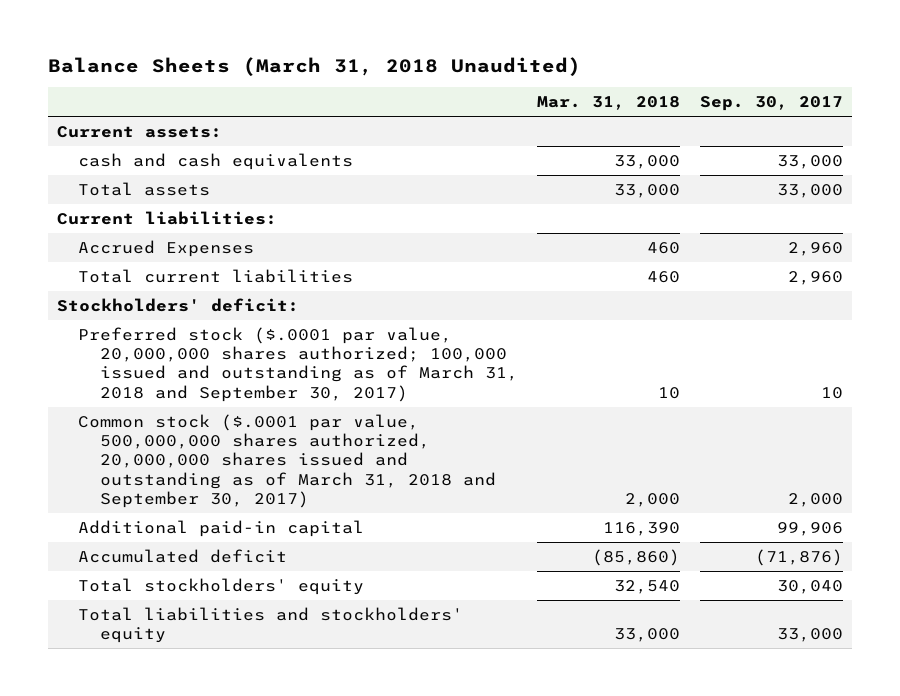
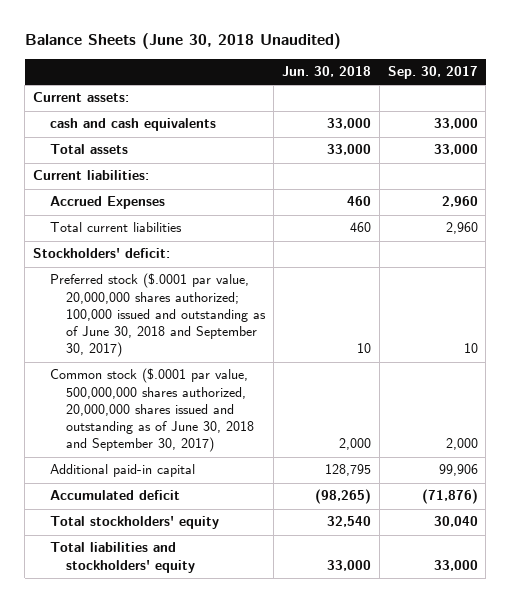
[47,56,581,76] Balance Sheets (March 31, 2018 Unaudited) -> [24,33,341,50] Balance Sheets (June 30, 2018 Unaudited)
[537,96,681,111] Mar. 31, 2018 -> none
none -> [281,66,371,78] Jun. 30, 2018
[78,326,518,402] Preferred stock ($.0001 par value, 20,000,000 shares authorized; 100,000 issued and outstanding as of March 31, 2018 and September 30, 2017) -> [49,273,267,358] Preferred stock ($.0001 par value, 20,000,000 shares authorized; 100,000 issued and outstanding as of June 30, 2018 and September 30, 2017)
[78,413,496,509] Common stock ($.0001 par value, 500,000,000 shares authorized, 20,000,000 shares issued and outstanding as of March 31, 2018 and September 30, 2017) -> [49,368,255,453] Common stock ($.0001 par value, 500,000,000 shares authorized, 20,000,000 shares issued and outstanding as of June 30, 2018 and September 30, 2017)

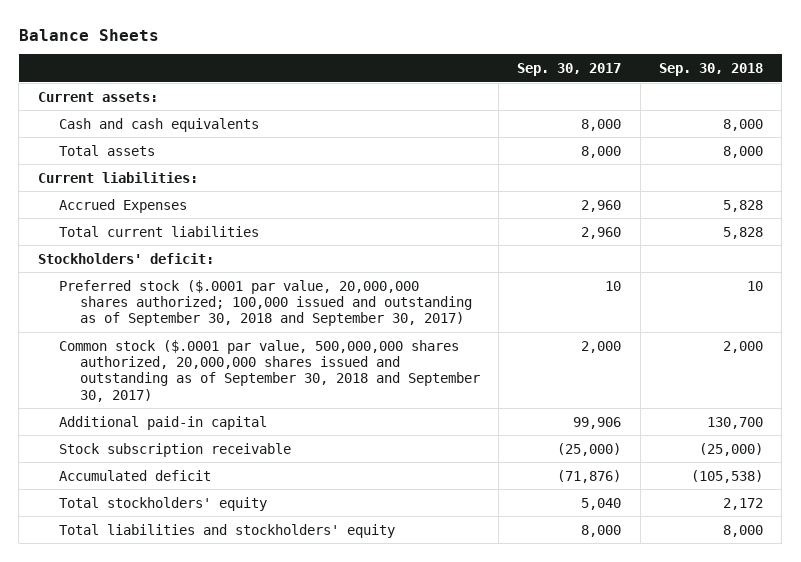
[24,33,341,50] Balance Sheets (June 30, 2018 Unaudited) -> [18,28,159,41] Balance Sheets
[281,66,371,78] Jun. 30, 2018 -> none
none -> [658,63,763,77] Sep. 30, 2018
[49,118,216,132] cash and cash equivalents -> [58,117,259,132] Cash and cash equivalents
[433,118,478,130] 33,000 -> [581,118,622,131] 8,000
[433,144,478,156] 33,000 -> [581,145,622,158] 8,000
[49,273,267,358] Preferred stock ($.0001 par value, 20,000,000 shares authorized; 100,000 issued and outstanding as of June 30, 2018 and September 30, 2017) -> [58,279,473,327] Preferred stock ($.0001 par value, 20,000,000 shares authorized; 100,000 issued and outstanding as of September 30, 2018 and September 30, 2017)
[49,368,255,453] Common stock ($.0001 par value, 500,000,000 shares authorized, 20,000,000 shares issued and outstanding as of June 30, 2018 and September 30, 2017) -> [58,339,481,402] Common stock ($.0001 par value, 500,000,000 shares authorized, 20,000,000 shares issued and outstanding as of September 30, 2018 and September 30, 2017)
none -> [58,442,291,457] Stock subscription receivable
[433,516,478,528] 30,040 -> [581,497,622,510] 5,040
[433,559,478,571] 33,000 -> [581,524,622,537] 8,000

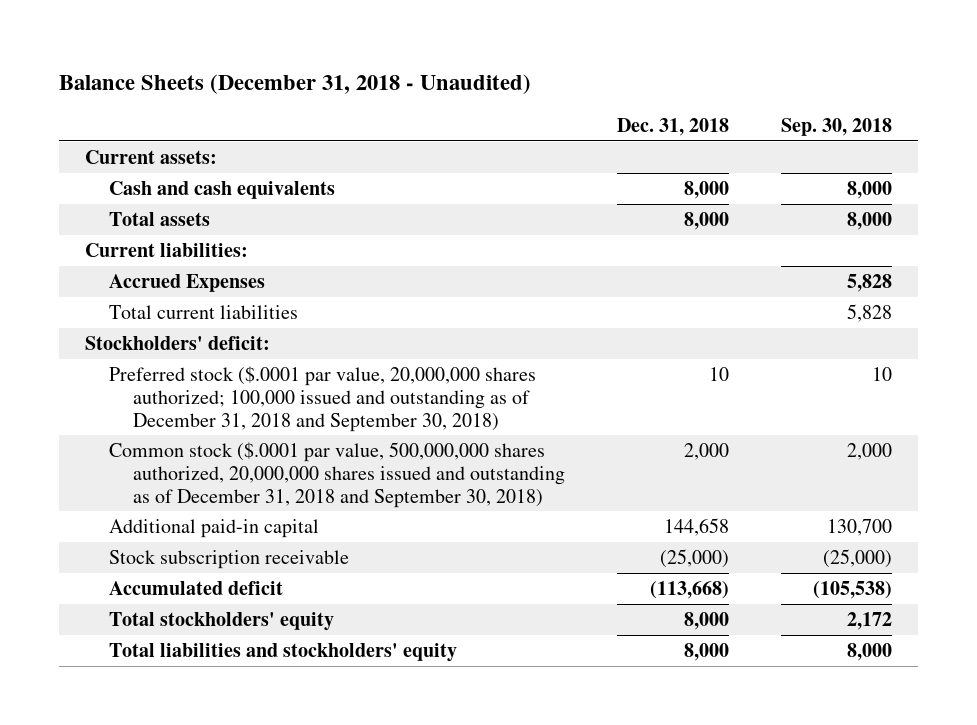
[18,28,159,41] Balance Sheets -> [59,73,532,94] Balance Sheets (December 31, 2018 - Unaudited)
[517,63,622,77] Sep. 30, 2017 -> none
none -> [616,117,729,136] Dec. 31, 2018
[58,279,473,327] Preferred stock ($.0001 par value, 20,000,000 shares authorized; 100,000 issued and outstanding as of September 30, 2018 and September 30, 2017) -> [109,365,537,432] Preferred stock ($.0001 par value, 20,000,000 shares authorized; 100,000 issued and outstanding as of December 31, 2018 and September 30, 2018)
[58,339,481,402] Common stock ($.0001 par value, 500,000,000 shares authorized, 20,000,000 shares issued and outstanding as of September 30, 2018 and September 30, 2017) -> [109,441,565,508] Common stock ($.0001 par value, 500,000,000 shares authorized, 20,000,000 shares issued and outstanding as of December 31, 2018 and September 30, 2018)

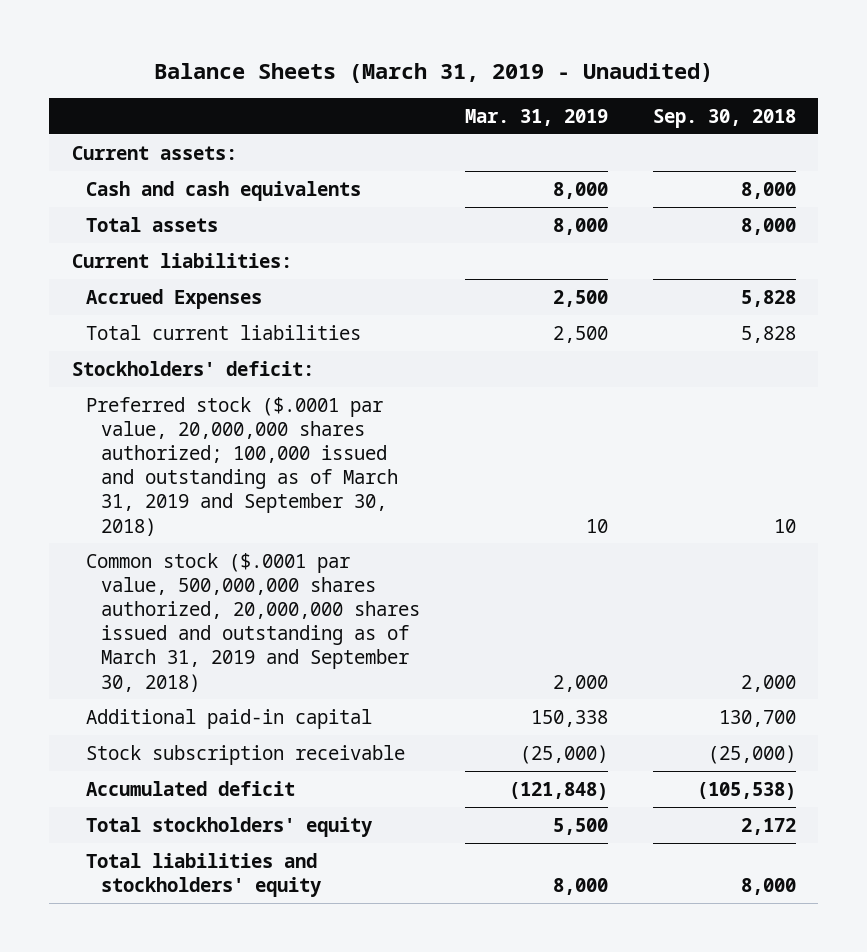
[59,73,532,94] Balance Sheets (December 31, 2018 - Unaudited) -> [153,62,713,83] Balance Sheets (March 31, 2019 - Unaudited)
[616,117,729,136] Dec. 31, 2018 -> none
none -> [464,108,608,126] Mar. 31, 2019
[109,365,537,432] Preferred stock ($.0001 par value, 20,000,000 shares authorized; 100,000 issued and outstanding as of December 31, 2018 and September 30, 2018) -> [86,396,398,536] Preferred stock ($.0001 par value, 20,000,000 shares authorized; 100,000 issued and outstanding as of March 31, 2019 and September 30, 2018)
[109,441,565,508] Common stock ($.0001 par value, 500,000,000 shares authorized, 20,000,000 shares issued and outstanding as of December 31, 2018 and September 30, 2018) -> [86,552,420,692] Common stock ($.0001 par value, 500,000,000 shares authorized, 20,000,000 shares issued and outstanding as of March 31, 2019 and September 30, 2018)

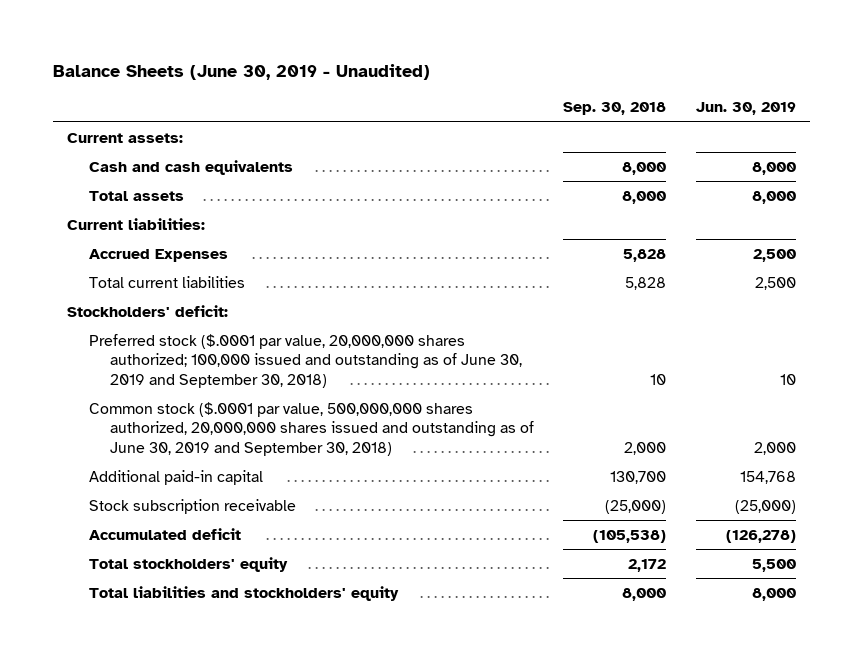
[153,62,713,83] Balance Sheets (March 31, 2019 - Unaudited) -> [52,63,430,80] Balance Sheets (June 30, 2019 - Unaudited)
[464,108,608,126] Mar. 31, 2019 -> none
none -> [695,102,796,116] Jun. 30, 2019
[86,396,398,536] Preferred stock ($.0001 par value, 20,000,000 shares authorized; 100,000 issued and outstanding as of March 31, 2019 and September 30, 2018) -> [88,333,523,389] Preferred stock ($.0001 par value, 20,000,000 shares authorized; 100,000 issued and outstanding as of June 30, 2019 and September 30, 2018)
[86,552,420,692] Common stock ($.0001 par value, 500,000,000 shares authorized, 20,000,000 shares issued and outstanding as of March 31, 2019 and September 30, 2018) -> [88,401,535,457] Common stock ($.0001 par value, 500,000,000 shares authorized, 20,000,000 shares issued and outstanding as of June 30, 2019 and September 30, 2018)

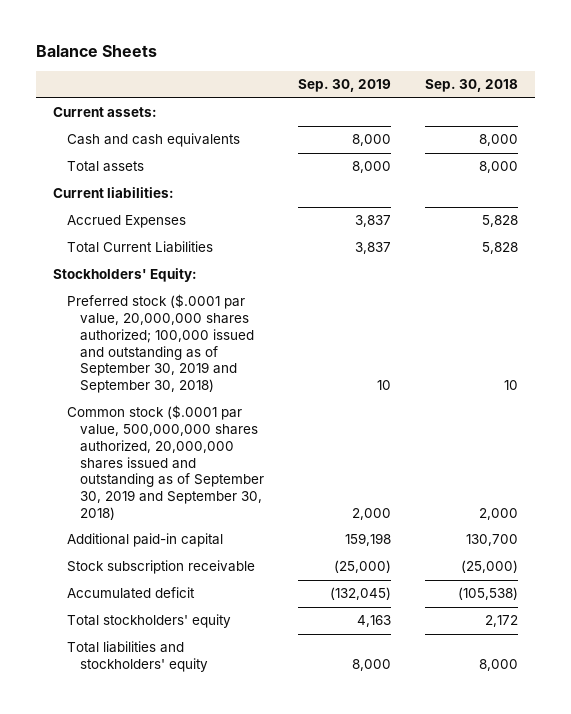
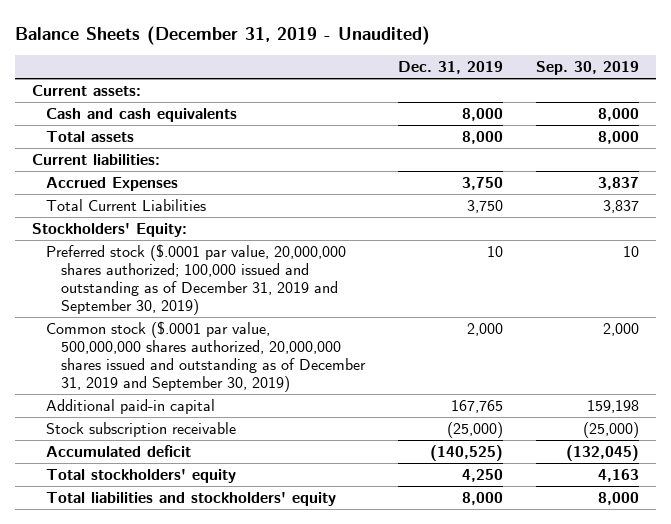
[35,45,157,58] Balance Sheets -> [15,25,431,45] Balance Sheets (December 31, 2019 - Unaudited)
[425,79,519,93] Sep. 30, 2018 -> none
none -> [398,61,504,75] Dec. 31, 2019
[66,294,255,394] Preferred stock ($.0001 par value, 20,000,000 shares authorized; 100,000 issued and outstanding as of September 30, 2019 and September 30, 2018) -> [46,244,347,316] Preferred stock ($.0001 par value, 20,000,000 shares authorized; 100,000 issued and outstanding as of December 31, 2019 and September 30, 2019)
[66,405,265,520] Common stock ($.0001 par value, 500,000,000 shares authorized, 20,000,000 shares issued and outstanding as of September 30, 2019 and September 30, 2018) -> [46,321,367,393] Common stock ($.0001 par value, 500,000,000 shares authorized, 20,000,000 shares issued and outstanding as of December 31, 2019 and September 30, 2019)

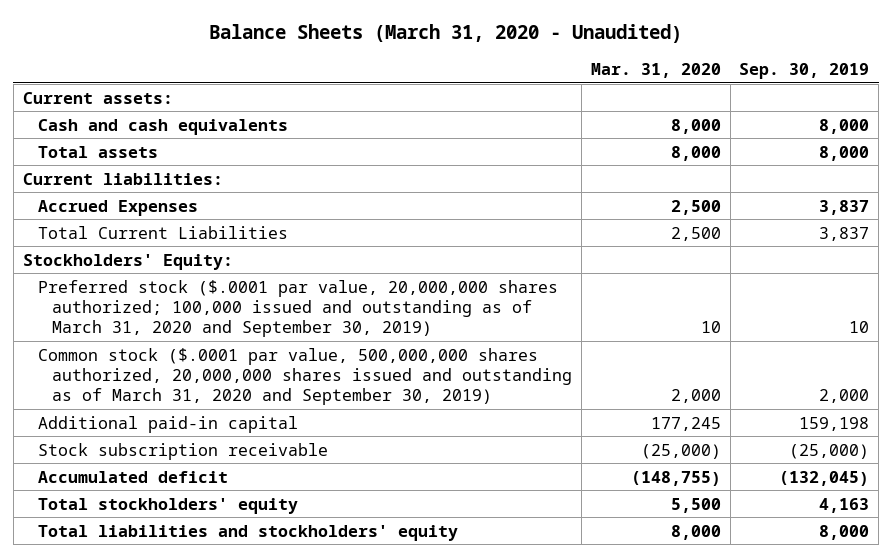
[15,25,431,45] Balance Sheets (December 31, 2019 - Unaudited) -> [209,23,683,43] Balance Sheets (March 31, 2020 - Unaudited)
[398,61,504,75] Dec. 31, 2019 -> none
none -> [590,62,721,78] Mar. 31, 2020
[46,244,347,316] Preferred stock ($.0001 par value, 20,000,000 shares authorized; 100,000 issued and outstanding as of December 31, 2019 and September 30, 2019) -> [37,279,558,337] Preferred stock ($.0001 par value, 20,000,000 shares authorized; 100,000 issued and outstanding as of March 31, 2020 and September 30, 2019)
[46,321,367,393] Common stock ($.0001 par value, 500,000,000 shares authorized, 20,000,000 shares issued and outstanding as of December 31, 2019 and September 30, 2019) -> [37,347,573,405] Common stock ($.0001 par value, 500,000,000 shares authorized, 20,000,000 shares issued and outstanding as of March 31, 2020 and September 30, 2019)

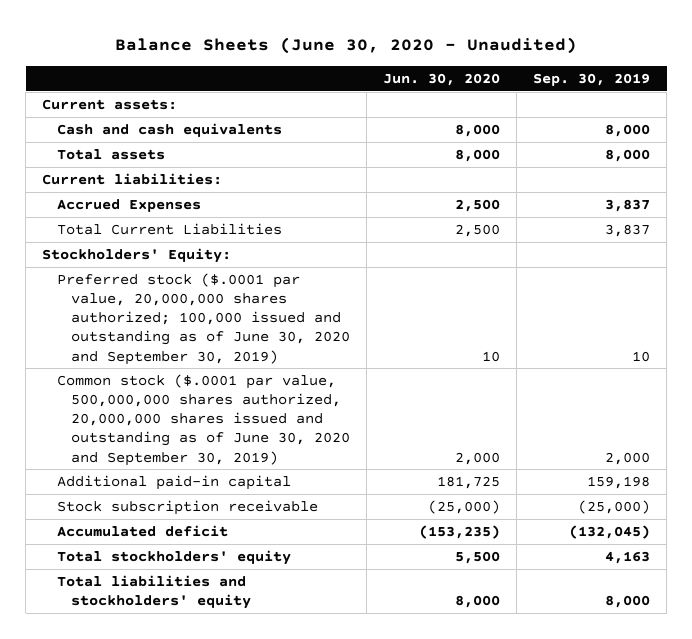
[209,23,683,43] Balance Sheets (March 31, 2020 - Unaudited) -> [115,37,578,55] Balance Sheets (June 30, 2020 - Unaudited)
[590,62,721,78] Mar. 31, 2020 -> none
none -> [383,72,501,86] Jun. 30, 2020
[37,279,558,337] Preferred stock ($.0001 par value, 20,000,000 shares authorized; 100,000 issued and outstanding as of March 31, 2020 and September 30, 2019) -> [56,272,351,365] Preferred stock ($.0001 par value, 20,000,000 shares authorized; 100,000 issued and outstanding as of June 30, 2020 and September 30, 2019)
[37,347,573,405] Common stock ($.0001 par value, 500,000,000 shares authorized, 20,000,000 shares issued and outstanding as of March 31, 2020 and September 30, 2019) -> [56,373,351,466] Common stock ($.0001 par value, 500,000,000 shares authorized, 20,000,000 shares issued and outstanding as of June 30, 2020 and September 30, 2019)

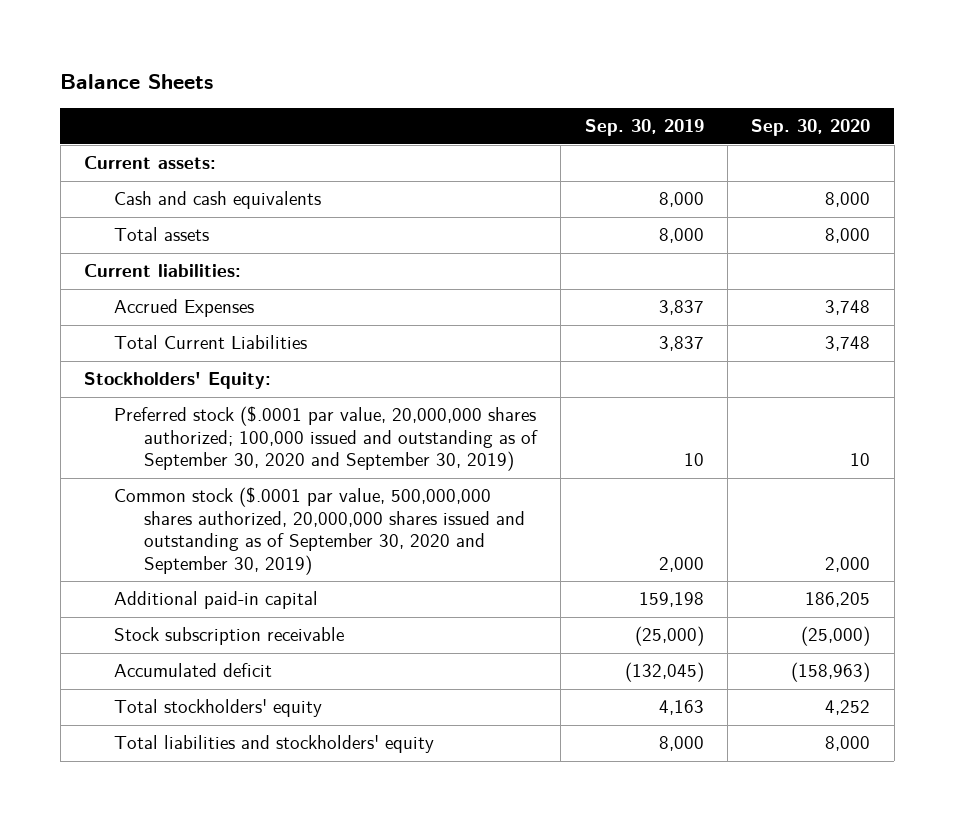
[115,37,578,55] Balance Sheets (June 30, 2020 - Unaudited) -> [60,74,214,90] Balance Sheets
[383,72,501,86] Jun. 30, 2020 -> none
none -> [751,119,871,137] Sep. 30, 2020
[56,272,351,365] Preferred stock ($.0001 par value, 20,000,000 shares authorized; 100,000 issued and outstanding as of June 30, 2020 and September 30, 2019) -> [114,406,538,472] Preferred stock ($.0001 par value, 20,000,000 shares authorized; 100,000 issued and outstanding as of September 30, 2020 and September 30, 2019)
[56,373,351,466] Common stock ($.0001 par value, 500,000,000 shares authorized, 20,000,000 shares issued and outstanding as of June 30, 2020 and September 30, 2019) -> [114,487,525,575] Common stock ($.0001 par value, 500,000,000 shares authorized, 20,000,000 shares issued and outstanding as of September 30, 2020 and September 30, 2019)

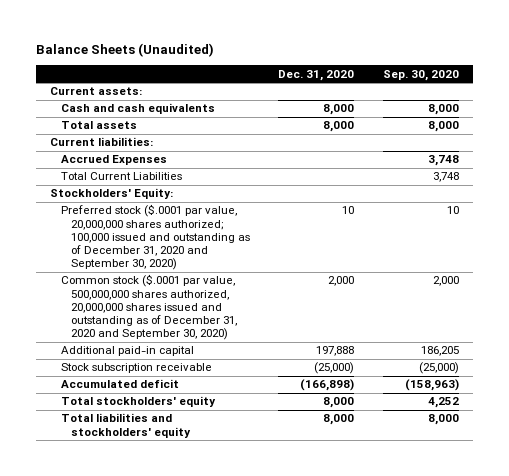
[60,74,214,90] Balance Sheets -> [36,42,215,57] Balance Sheets (Unaudited)
[584,119,704,137] Sep. 30, 2019 -> none
none -> [278,69,355,81] Dec. 31, 2020
[114,406,538,472] Preferred stock ($.0001 par value, 20,000,000 shares authorized; 100,000 issued and outstanding as of September 30, 2020 and September 30, 2019) -> [60,204,250,271] Preferred stock ($.0001 par value, 20,000,000 shares authorized; 100,000 issued and outstanding as of December 31, 2020 and September 30, 2020)
[114,487,525,575] Common stock ($.0001 par value, 500,000,000 shares authorized, 20,000,000 shares issued and outstanding as of September 30, 2020 and September 30, 2019) -> [60,274,237,341] Common stock ($.0001 par value, 500,000,000 shares authorized, 20,000,000 shares issued and outstanding as of December 31, 2020 and September 30, 2020)

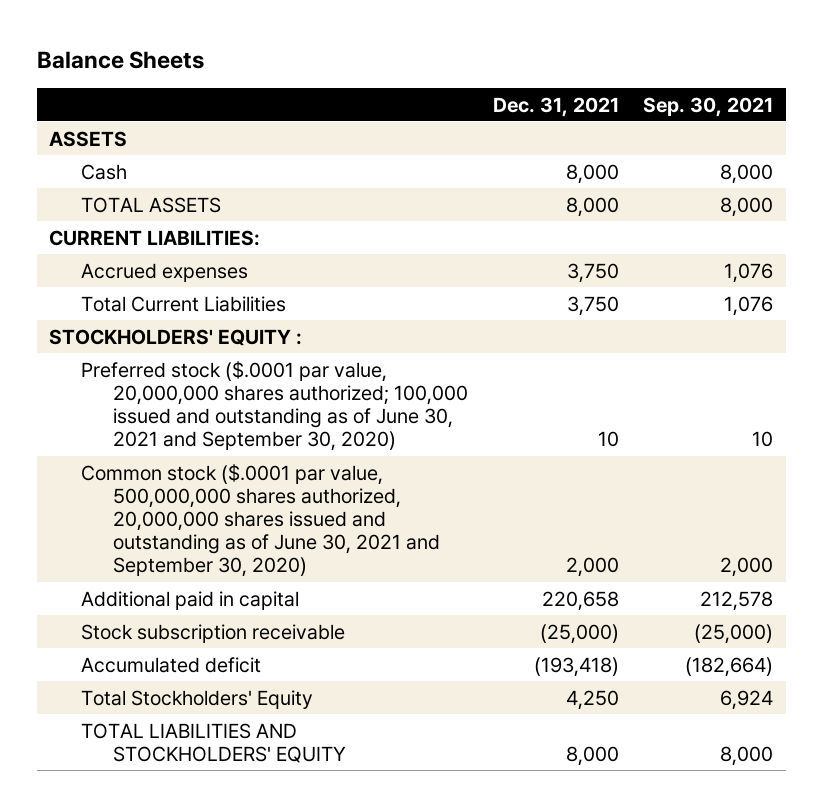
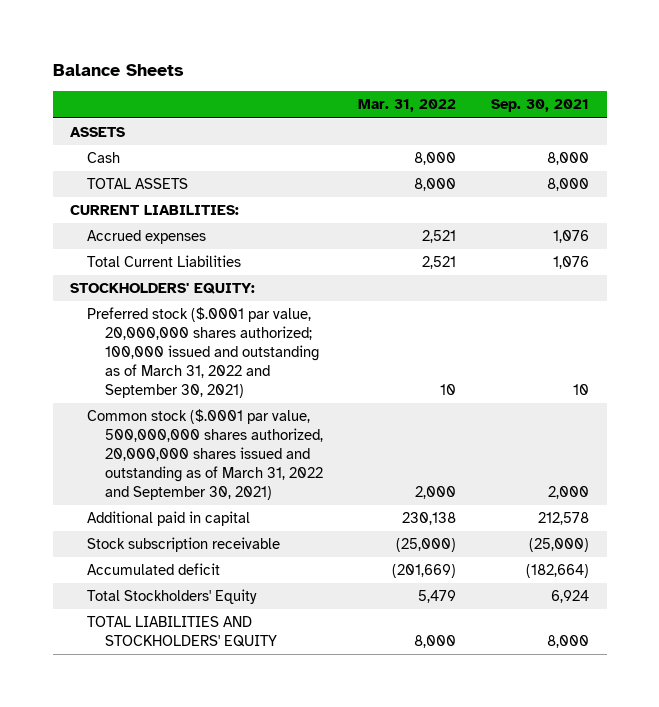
[492,96,619,117] Dec. 31, 2021 -> none
none -> [357,99,456,113] Mar. 31, 2022
[48,328,302,346] STOCKHOLDERS' EQUITY : -> [70,283,256,295] STOCKHOLDERS' EQUITY:
[80,360,468,452] Preferred stock ($.0001 par value, 20,000,000 shares authorized; 100,000 issued and outstanding as of June 30, 2021 and September 30, 2020) -> [87,307,319,399] Preferred stock ($.0001 par value, 20,000,000 shares authorized; 100,000 issued and outstanding as of March 31, 2022 and September 30, 2021)
[80,463,440,578] Common stock ($.0001 par value, 500,000,000 shares authorized, 20,000,000 shares issued and outstanding as of June 30, 2021 and September 30, 2020) -> [87,409,323,501] Common stock ($.0001 par value, 500,000,000 shares authorized, 20,000,000 shares issued and outstanding as of March 31, 2022 and September 30, 2021)

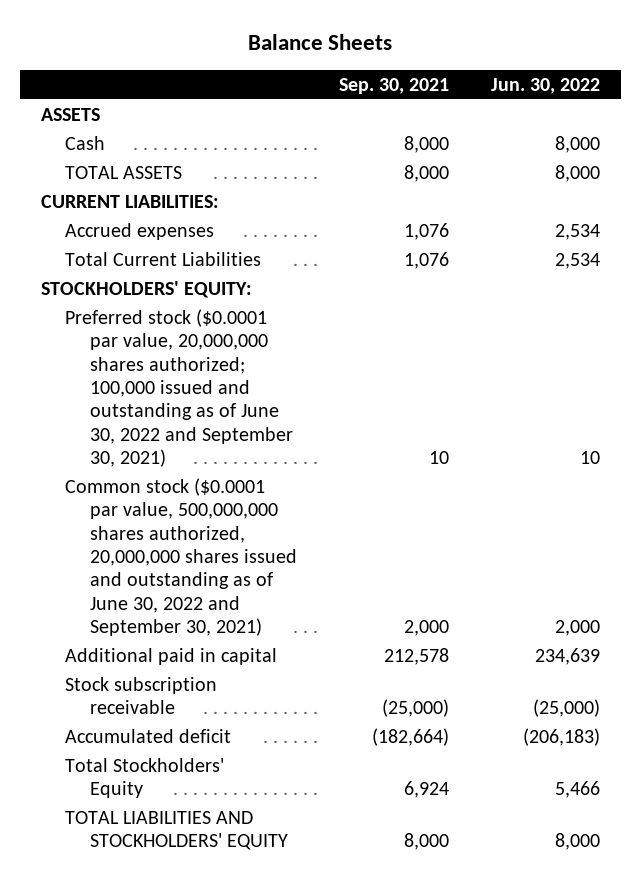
[357,99,456,113] Mar. 31, 2022 -> none
none -> [490,77,600,94] Jun. 30, 2022
[87,307,319,399] Preferred stock ($.0001 par value, 20,000,000 shares authorized; 100,000 issued and outstanding as of March 31, 2022 and September 30, 2021) -> [65,308,293,468] Preferred stock ($0.0001 par value, 20,000,000 shares authorized; 100,000 issued and outstanding as of June 30, 2022 and September 30, 2021)
[87,409,323,501] Common stock ($.0001 par value, 500,000,000 shares authorized, 20,000,000 shares issued and outstanding as of March 31, 2022 and September 30, 2021) -> [65,477,297,637] Common stock ($0.0001 par value, 500,000,000 shares authorized, 20,000,000 shares issued and outstanding as of June 30, 2022 and September 30, 2021)

